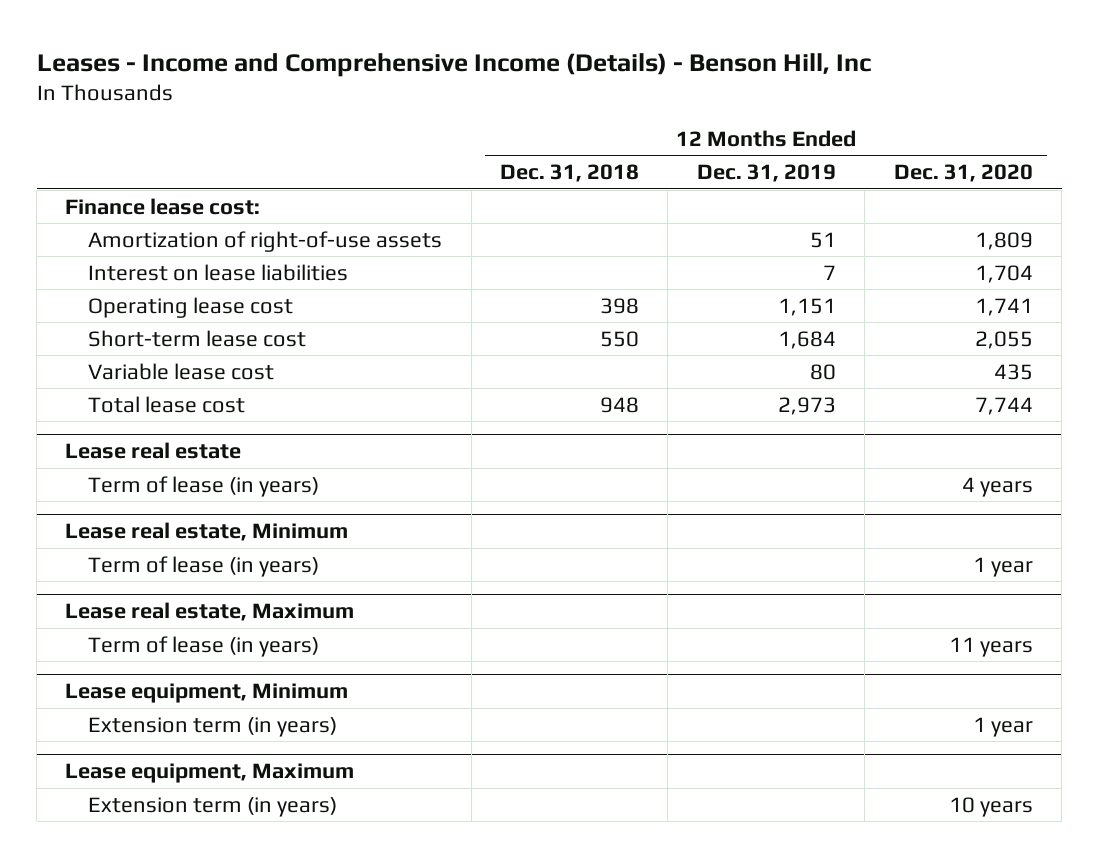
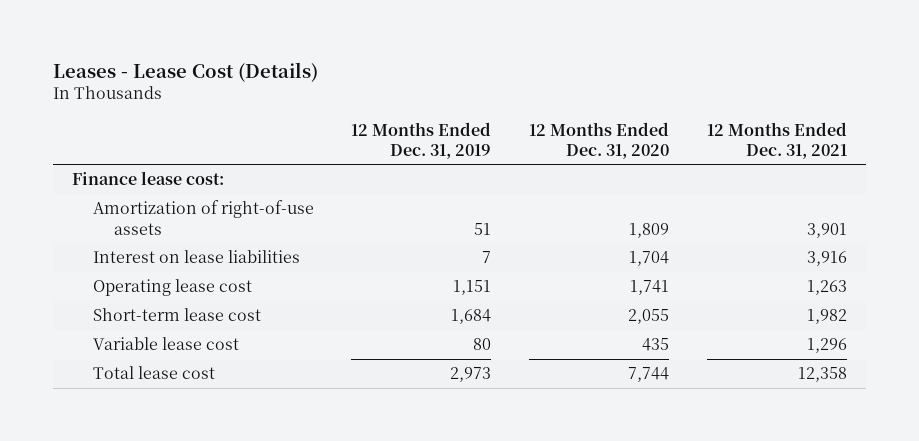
[36,52,871,77] Leases - Income and Comprehensive Income (Details) - Benson Hill, Inc -> [52,61,318,82] Leases - Lease Cost (Details)
[499,164,639,183] Dec. 31, 2018 -> none
none -> [707,121,848,159] 12 Months Ended Dec. 31, 2021
[65,442,242,460] Lease real estate -> none
[88,475,320,497] Term of lease (in years) -> none
[65,522,349,542] Lease real estate, Minimum -> none
[88,555,320,577] Term of lease (in years) -> none
[65,602,355,622] Lease real estate, Maximum -> none
[88,635,320,657] Term of lease (in years) -> none
[65,683,349,704] Lease equipment, Minimum -> none
[88,716,338,737] Extension term (in years) -> none
[65,763,355,784] Lease equipment, Maximum -> none
[88,796,338,817] Extension term (in years) -> none

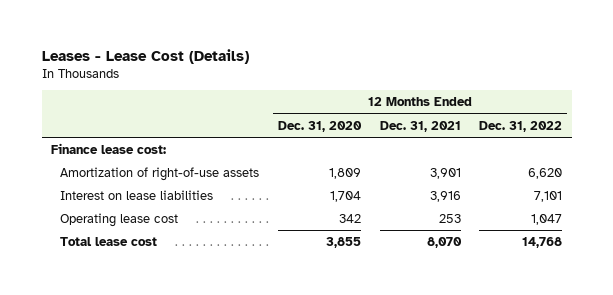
[351,121,492,159] 12 Months Ended Dec. 31, 2019 -> none
none -> [479,120,563,132] Dec. 31, 2022
[92,308,261,322] Short-term lease cost -> none
[92,337,239,351] Variable lease cost -> none
[630,280,670,296] 1,741 -> [339,213,362,223] 342
[807,280,848,296] 1,263 -> [438,213,461,223] 253
[628,367,670,383] 7,744 -> [326,236,362,248] 3,855
[798,367,848,383] 12,358 -> [426,236,462,248] 8,070

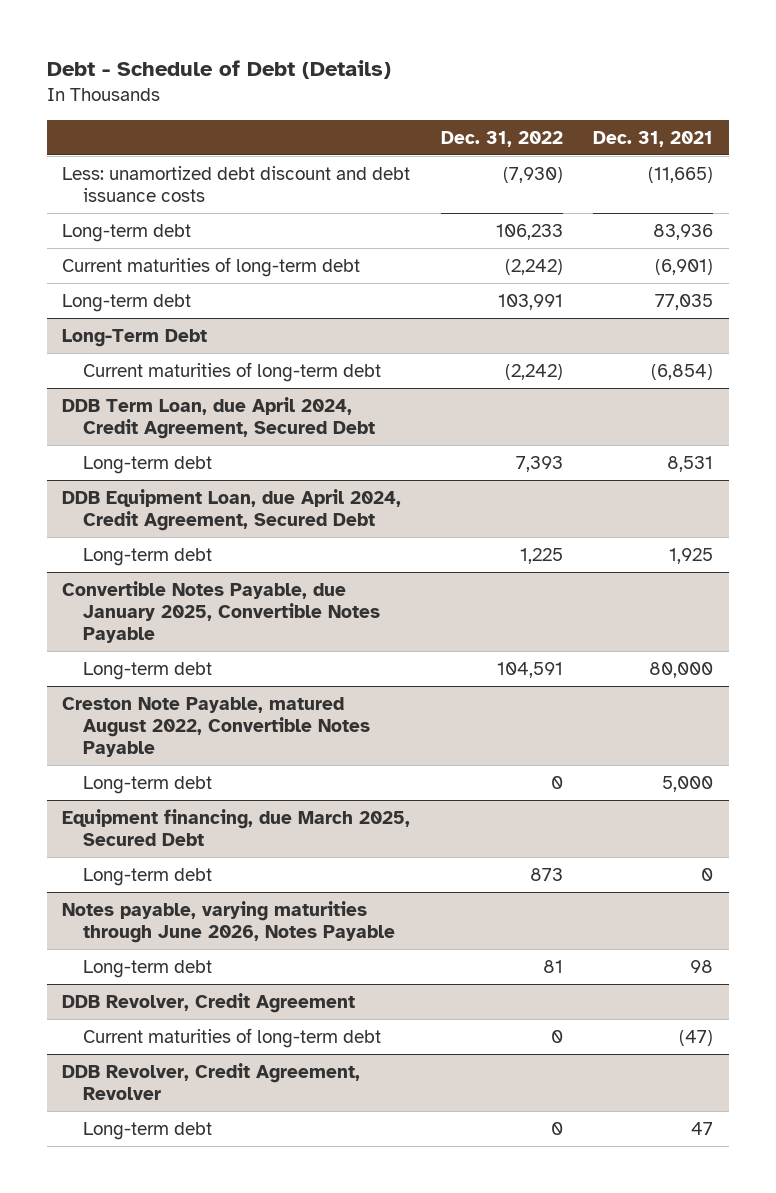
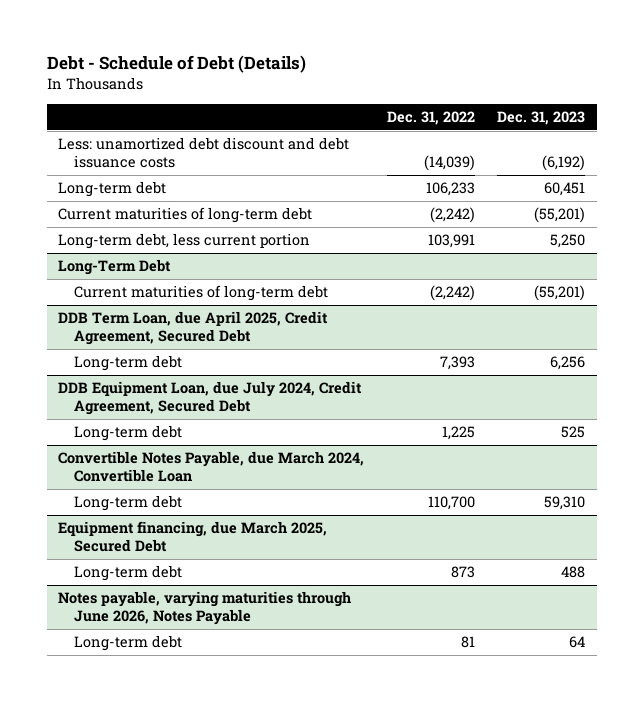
[593,130,714,147] Dec. 31, 2021 -> none
none -> [497,110,586,125] Dec. 31, 2023
[502,166,563,183] (7,930) -> [423,155,475,172] (14,039)
[62,293,192,312] Long-term debt -> [57,233,310,250] Long-term debt, less current portion
[62,396,375,439] DDB Term Loan, due April 2024, Credit Agreement, Secured Debt -> [57,311,328,346] DDB Term Loan, due April 2025, Credit Agreement, Secured Debt
[62,488,402,531] DDB Equipment Loan, due April 2024, Credit Agreement, Secured Debt -> [57,381,362,416] DDB Equipment Loan, due July 2024, Credit Agreement, Secured Debt
[62,580,380,644] Convertible Notes Payable, due January 2025, Convertible Notes Payable -> none
[62,696,370,758] Creston Note Payable, matured August 2022, Convertible Notes Payable -> none
[82,775,212,794] Long-term debt -> none
none -> [57,451,364,483] Convertible Notes Payable, due March 2024, Convertible Loan
[496,661,563,678] 104,591 -> [427,496,475,511] 110,700
[62,992,356,1013] DDB Revolver, Credit Agreement -> none
[82,1027,381,1048] Current maturities of long-term debt -> none
[62,1062,361,1100] DDB Revolver, Credit Agreement, Revolver -> none
[82,1121,212,1140] Long-term debt -> none

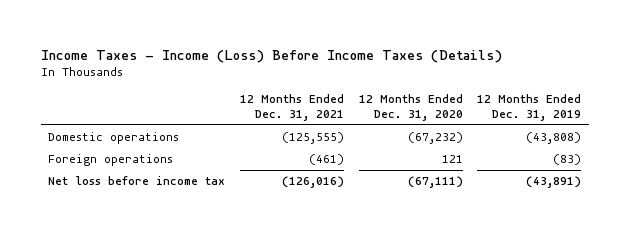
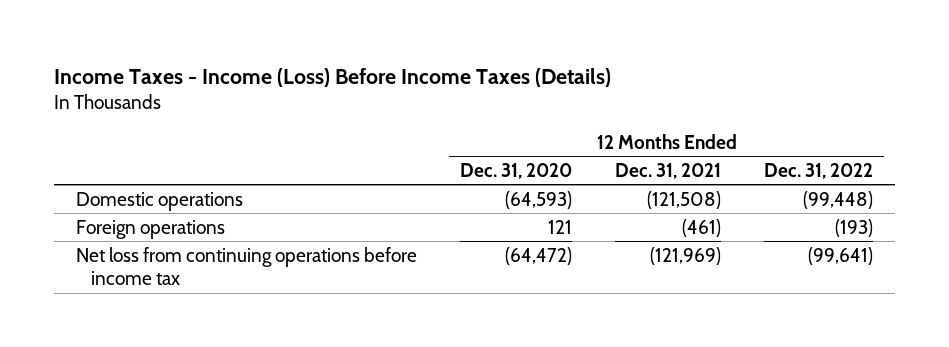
[477,93,582,122] 12 Months Ended Dec. 31, 2019 -> none
none -> [764,162,874,179] Dec. 31, 2022
[282,131,345,144] (125,555) -> [647,190,722,209] (121,508)
[407,131,463,144] (67,232) -> [504,190,572,209] (64,593)
[48,175,226,185] Net loss before income tax -> [75,246,417,286] Net loss from continuing operations before income tax
[282,175,345,188] (126,016) -> [650,246,722,265] (121,969)
[407,175,463,188] (67,111) -> [504,246,572,265] (64,472)

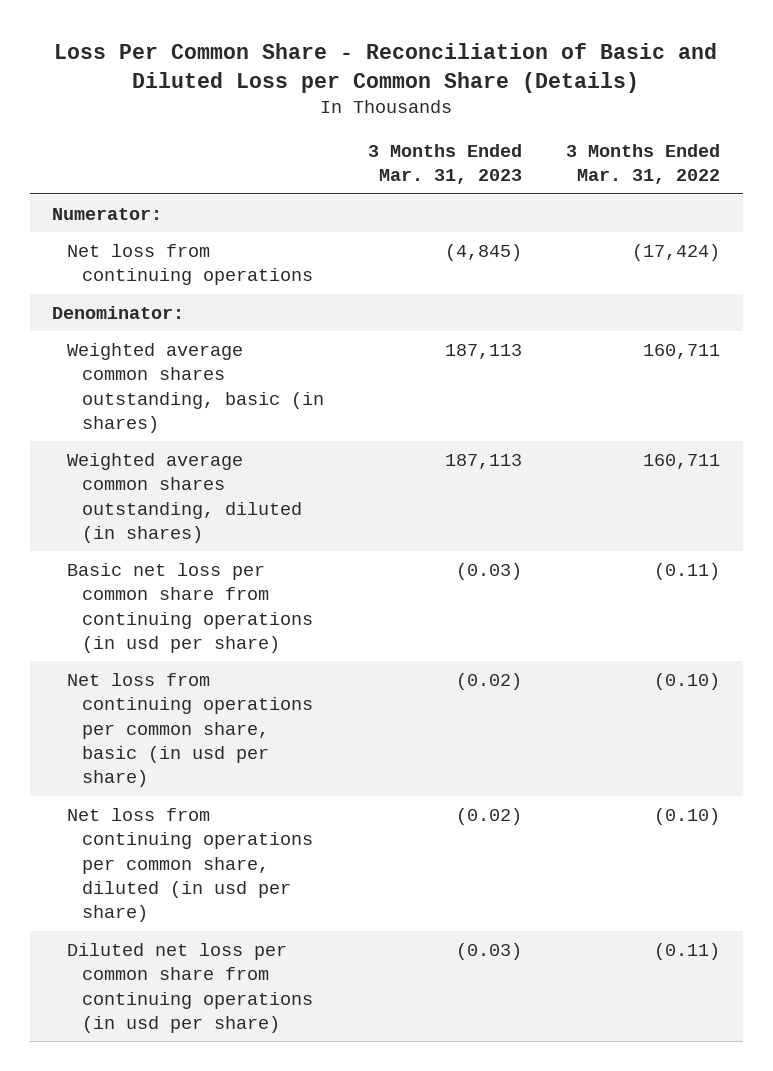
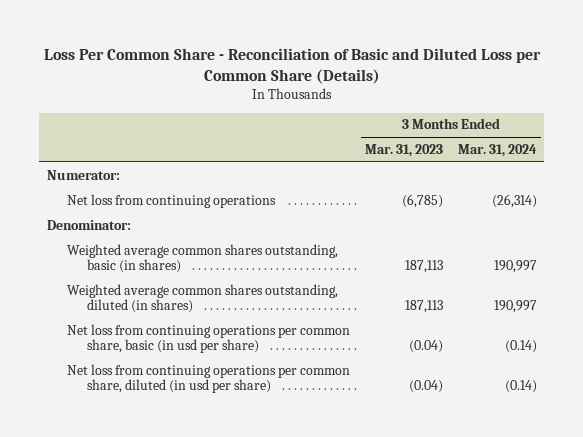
[566,144,721,185] 3 Months Ended Mar. 31, 2022 -> none
none -> [457,144,537,158] Mar. 31, 2024
[444,243,522,261] (4,845) -> [401,193,443,208] (6,785)
[66,672,313,788] Net loss from continuing operations per common share, basic (in usd per share) -> none
[66,942,313,1033] Diluted net loss per common share from continuing operations (in usd per share) -> none
[66,562,313,653] Basic net loss per common share from continuing operations (in usd per share) -> [66,323,350,354] Net loss from continuing operations per common share, basic (in usd per share)
[455,562,522,580] (0.03) -> [408,340,443,354] (0.04)
[455,807,522,825] (0.02) -> [408,380,443,394] (0.04)

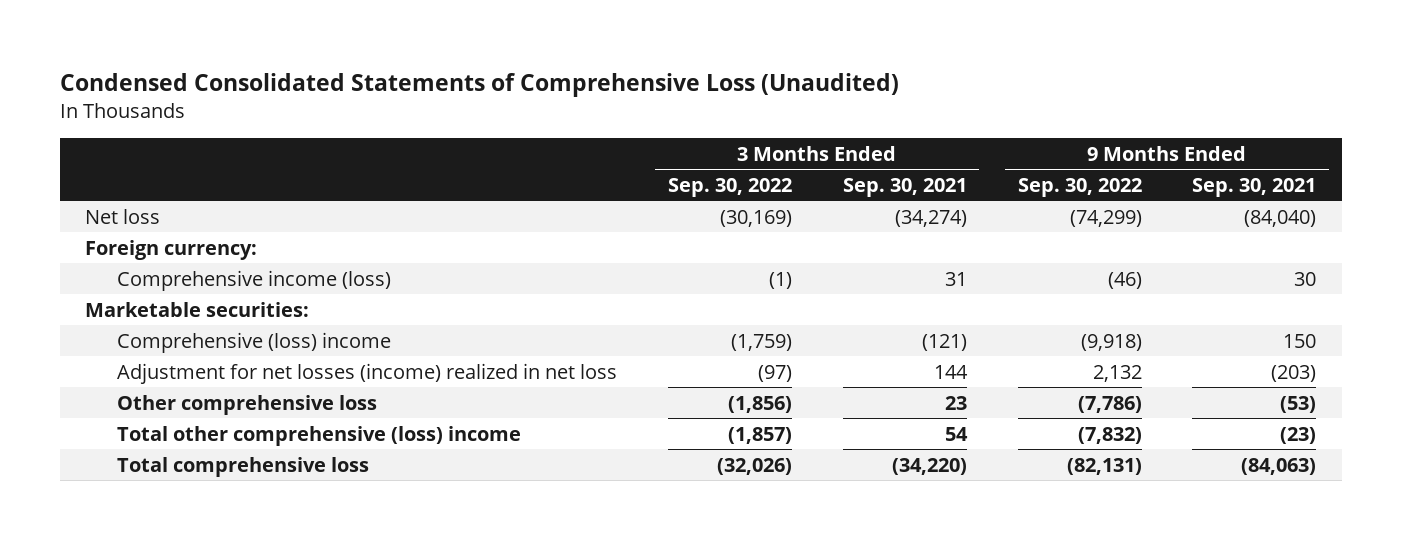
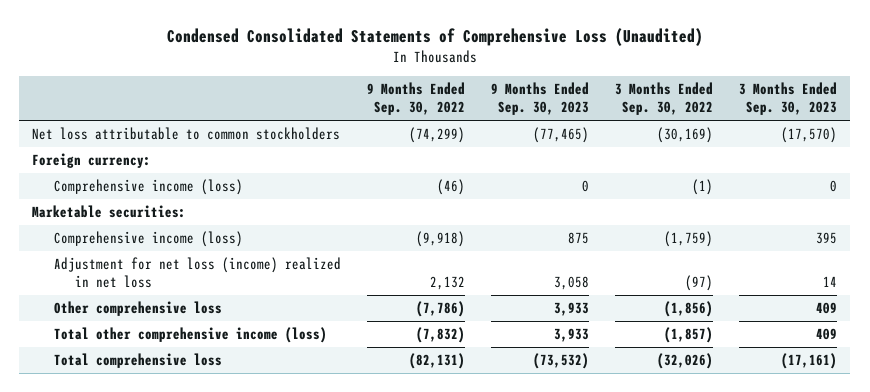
[842,177,967,197] Sep. 30, 2021 -> none
[1192,177,1317,197] Sep. 30, 2021 -> none
none -> [490,82,589,116] 9 Months Ended Sep. 30, 2023
none -> [739,82,838,116] 3 Months Ended Sep. 30, 2023
[85,208,161,224] Net loss -> [32,126,341,140] Net loss attributable to common stockholders
[117,331,392,353] Comprehensive (loss) income -> [53,230,243,247] Comprehensive income (loss)
[117,362,618,384] Adjustment for net losses (income) realized in net loss -> [53,256,341,289] Adjustment for net loss (income) realized in net loss
[117,425,522,446] Total other comprehensive (loss) income -> [53,326,327,343] Total other comprehensive income (loss)

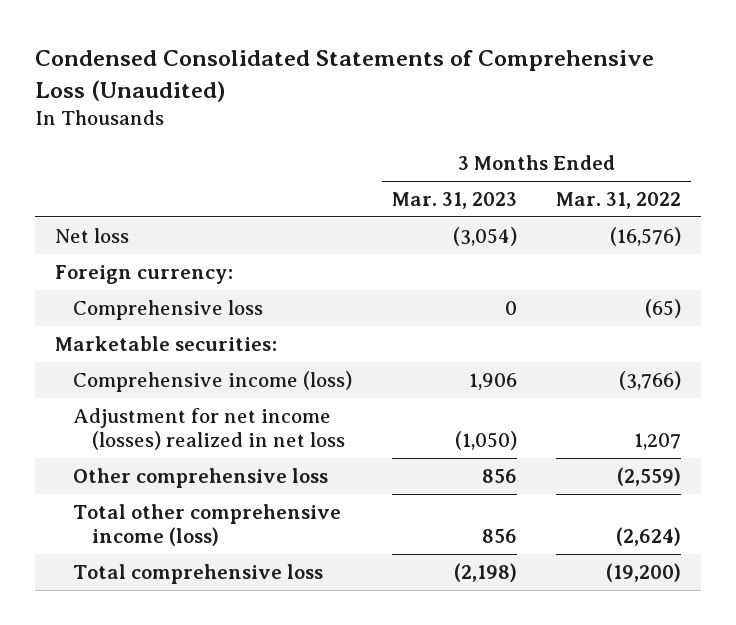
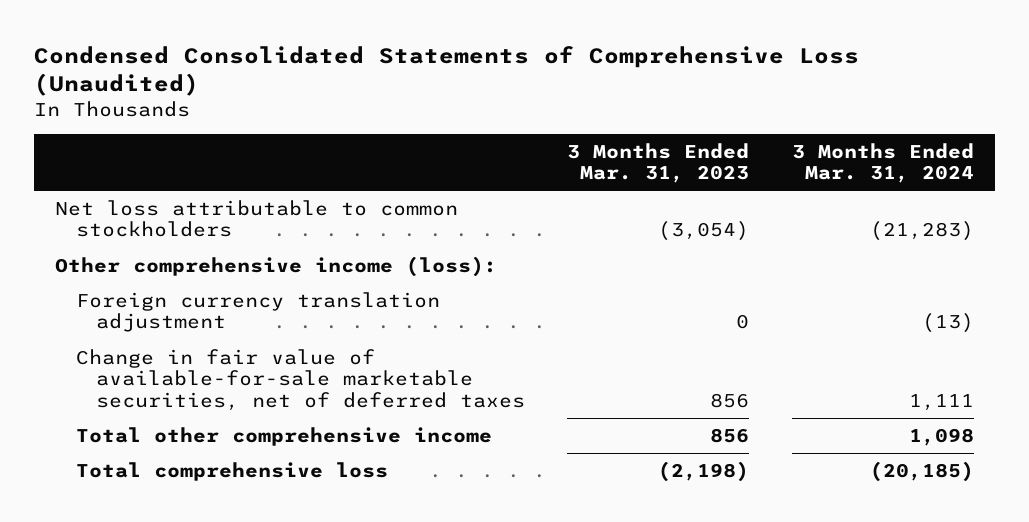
[556,192,682,210] Mar. 31, 2022 -> none
none -> [791,142,974,184] 3 Months Ended Mar. 31, 2024
[54,335,277,351] Marketable securities: -> none
[73,370,353,392] Comprehensive income (loss) -> none
[73,407,345,451] Adjustment for net income (losses) realized in net loss -> none
[54,227,129,243] Net loss -> [55,200,459,238] Net loss attributable to common stockholders
[54,264,233,284] Foreign currency: -> [55,256,498,278] Other comprehensive income (loss):
[73,299,264,320] Comprehensive loss -> [75,292,440,333] Foreign currency translation adjustment
[73,467,329,488] Other comprehensive loss -> [75,349,525,411] Change in fair value of available-for-sale marketable securities, net of deferred taxes
[73,503,342,547] Total other comprehensive income (loss) -> [75,427,492,447] Total other comprehensive income

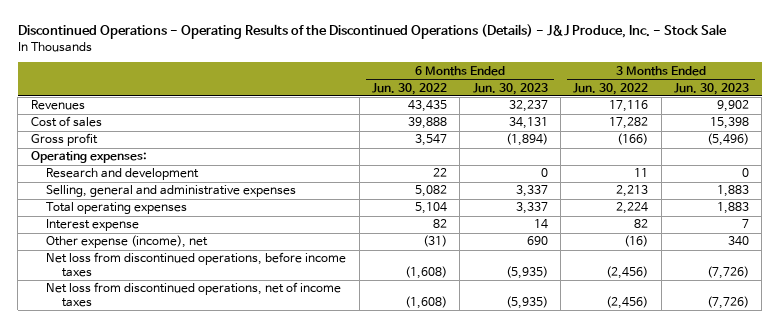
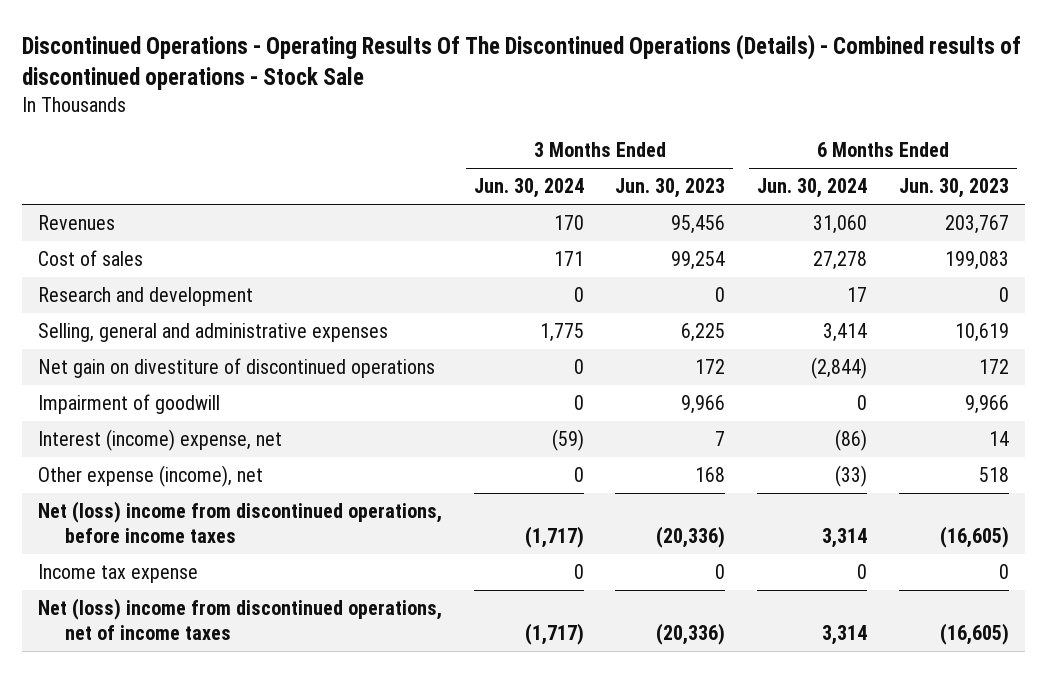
[17,24,727,40] Discontinued Operations - Operating Results of the Discontinued Operations (Details) - J&J Produce, Inc. - Stock Sale -> [22,33,1022,90] Discontinued Operations - Operating Results Of The Discontinued Operations (Details) - Combined results of discontinued operations - Stock Sale
[371,82,447,95] Jun. 30, 2022 -> none
[573,82,649,95] Jun. 30, 2022 -> none
none -> [473,178,584,199] Jun. 30, 2024
none -> [757,178,868,199] Jun. 30, 2024
[30,133,98,147] Gross profit -> none
[30,151,147,164] Operating expenses: -> none
[508,100,548,113] 32,237 -> [944,215,1009,235] 203,767
[716,100,749,113] 9,902 -> [671,215,726,235] 95,456
[508,117,548,130] 34,131 -> [944,251,1009,271] 199,083
[709,117,749,130] 15,398 -> [671,251,726,271] 99,254
[46,202,188,215] Total operating expenses -> none
[515,185,548,198] 3,337 -> [954,323,1009,343] 10,619
[716,185,749,198] 1,883 -> [681,323,726,343] 6,225
none -> [38,358,436,379] Net gain on divestiture of discontinued operations
none -> [38,394,221,415] Impairment of goodwill
[46,219,140,232] Interest expense -> [38,429,283,452] Interest (income) expense, net
[526,236,548,246] 690 -> [978,467,1009,483] 518
[727,236,749,247] 340 -> [695,467,726,483] 168
[46,252,347,277] Net loss from discontinued operations, before income taxes -> [38,501,443,544] Net (loss) income from discontinued operations, before income taxes
[505,265,548,279] (5,935) -> [939,526,1009,549] (16,605)
[706,265,749,279] (7,726) -> [656,526,726,549] (20,336)
none -> [38,564,199,584] Income tax expense
[46,282,342,307] Net loss from discontinued operations, net of income taxes -> [38,598,443,641] Net (loss) income from discontinued operations, net of income taxes
[505,295,548,309] (5,935) -> [939,623,1009,646] (16,605)
[706,295,749,309] (7,726) -> [656,623,726,646] (20,336)

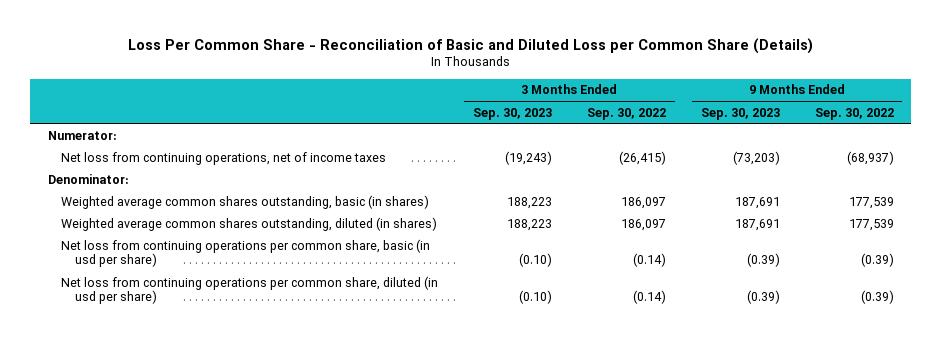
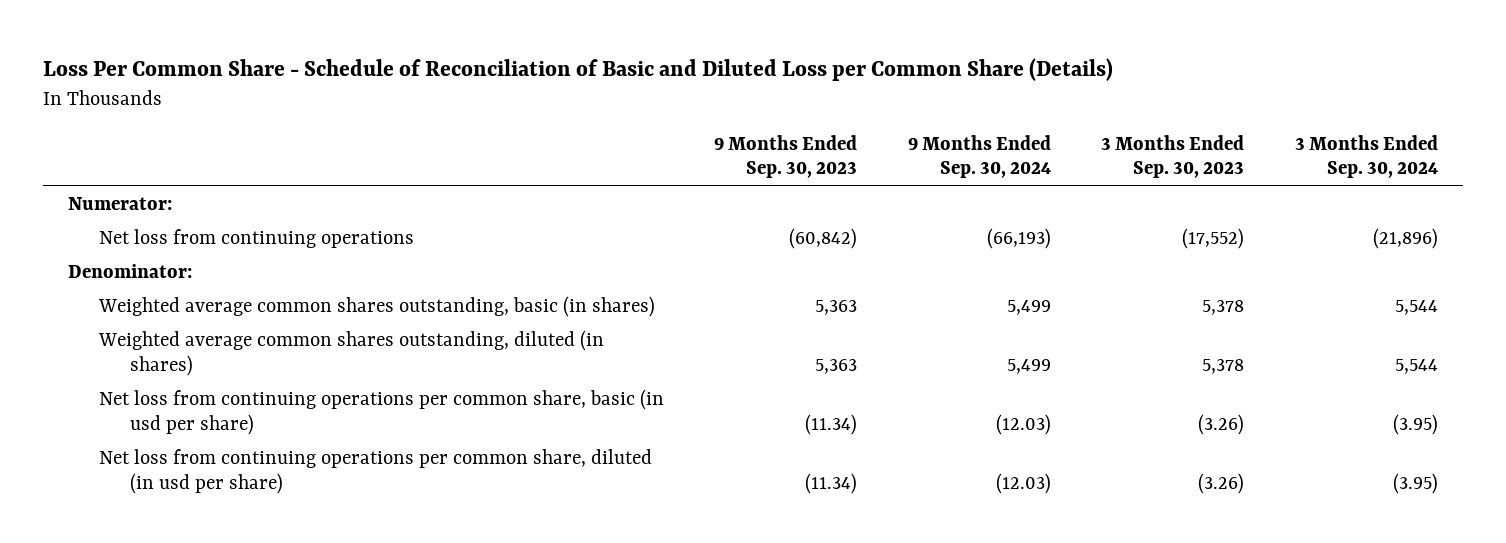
[127,37,813,54] Loss Per Common Share - Reconciliation of Basic and Diluted Loss per Common Share (Details) -> [43,58,1114,82] Loss Per Common Share - Schedule of Reconciliation of Basic and Diluted Loss per Common Share (Details)
[586,107,666,120] Sep. 30, 2022 -> none
[814,107,894,120] Sep. 30, 2022 -> none
none -> [907,134,1051,179] 9 Months Ended Sep. 30, 2024
none -> [1294,134,1438,179] 3 Months Ended Sep. 30, 2024
[61,151,387,165] Net loss from continuing operations, net of income taxes -> [99,229,415,249] Net loss from continuing operations
[505,150,553,165] (19,243) -> [1182,228,1245,250] (17,552)
[732,150,780,165] (73,203) -> [789,228,858,250] (60,842)
[507,196,553,209] 188,223 -> [1202,300,1245,316] 5,378
[734,196,780,209] 187,691 -> [815,300,858,316] 5,363
[507,218,553,231] 188,223 -> [1202,358,1245,374] 5,378
[734,218,780,231] 187,691 -> [815,358,858,374] 5,363
[519,252,553,267] (0.10) -> [1198,413,1245,435] (3.26)
[746,252,780,267] (0.39) -> [805,413,858,435] (11.34)
[519,289,553,304] (0.10) -> [1198,472,1245,494] (3.26)
[746,289,780,304] (0.39) -> [805,472,858,494] (11.34)

